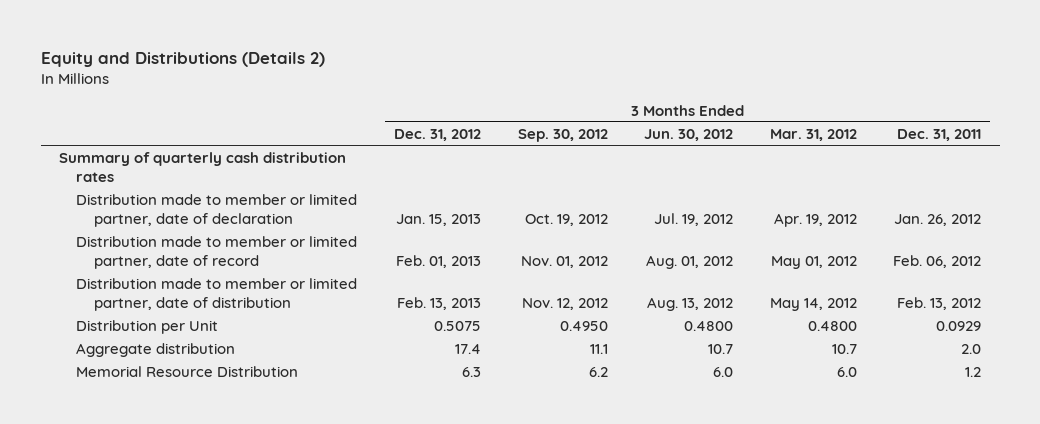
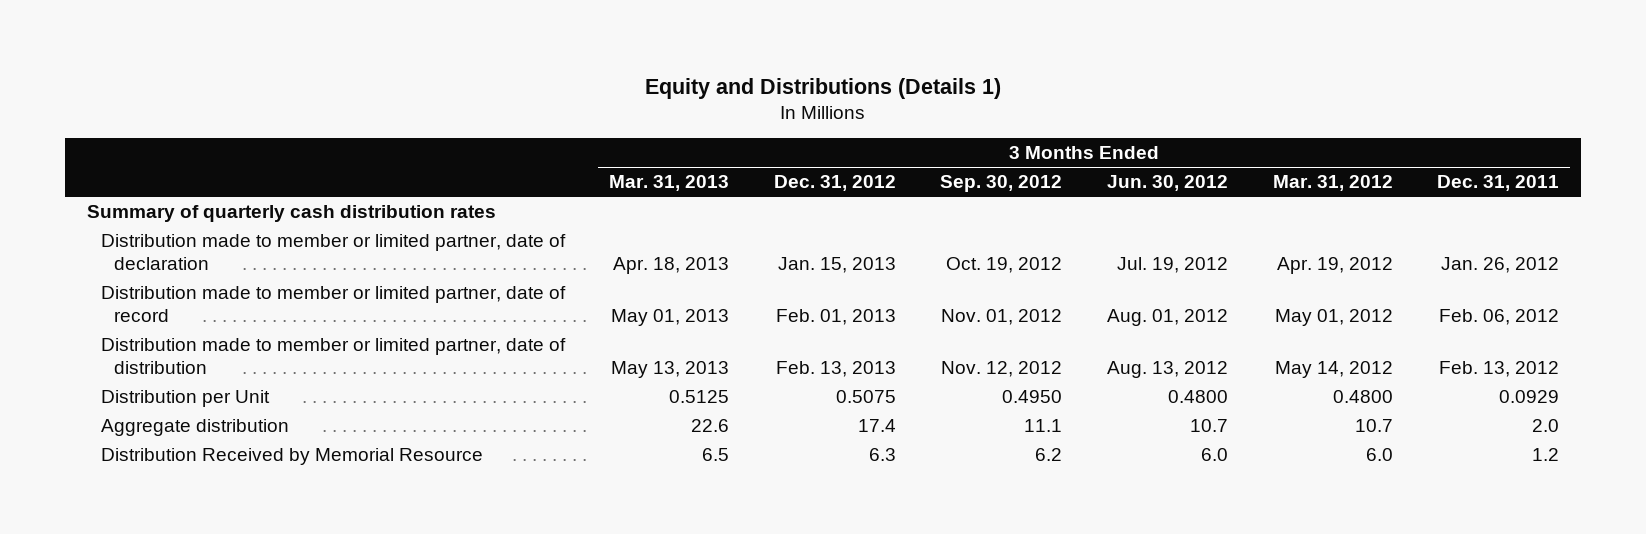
[40,51,325,67] Equity and Distributions (Details 2) -> [644,77,1001,99] Equity and Distributions (Details 1)
none -> [609,175,730,192] Mar. 31, 2013
[76,365,299,377] Memorial Resource Distribution -> [100,448,483,466] Distribution Received by Memorial Resource

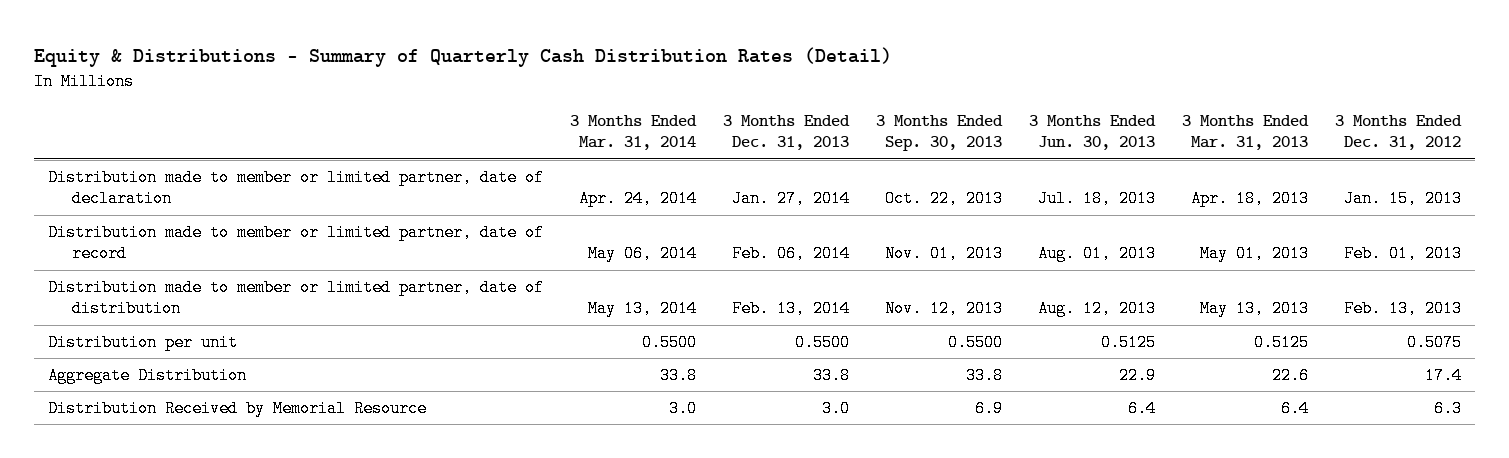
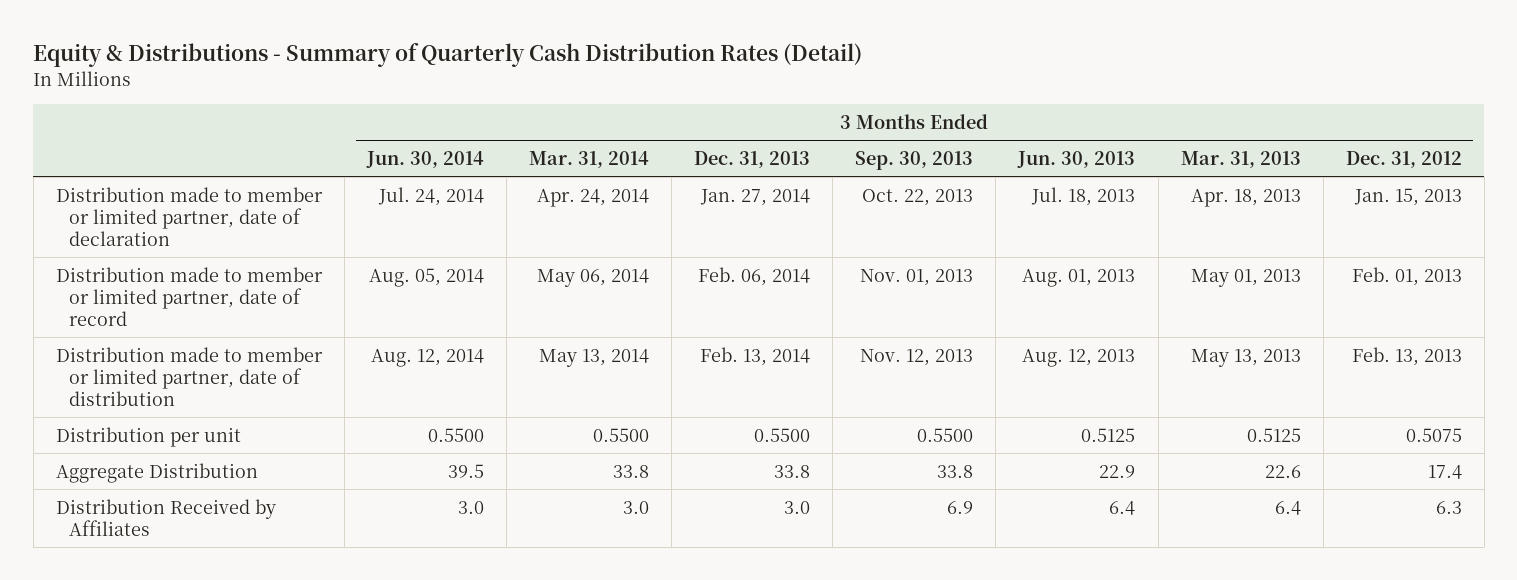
none -> [365,150,484,168] Jun. 30, 2014
[47,400,427,418] Distribution Received by Memorial Resource -> [55,498,276,536] Distribution Received by Affiliates

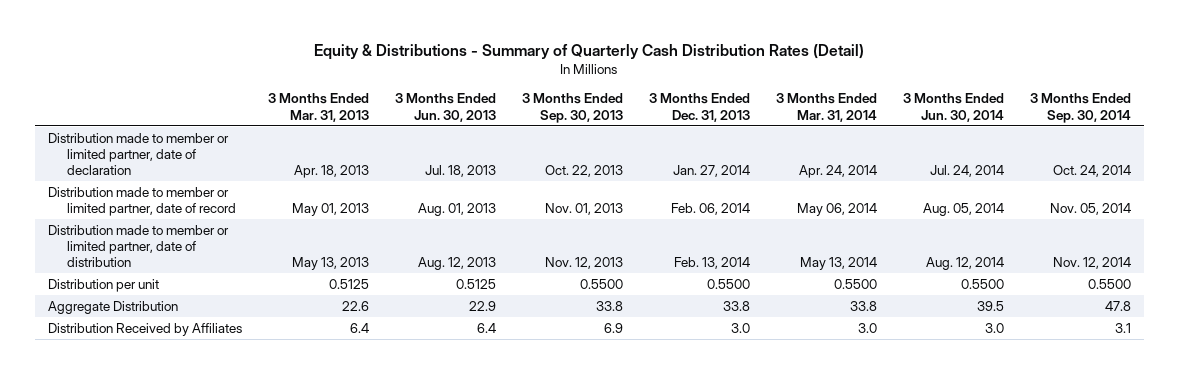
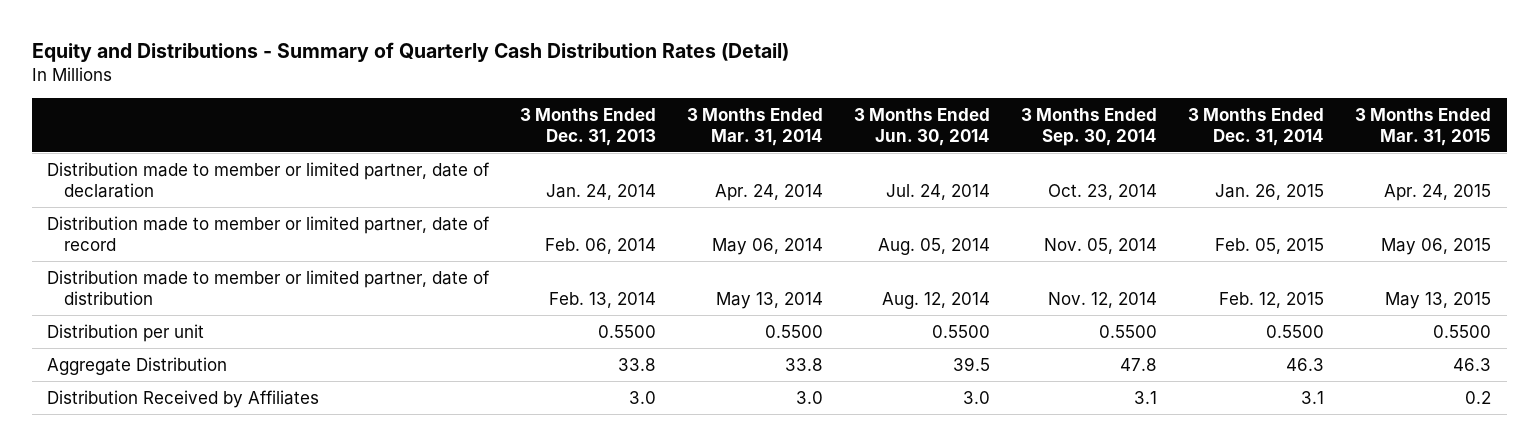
[314,43,865,60] Equity & Distributions - Summary of Quarterly Cash Distribution Rates (Detail) -> [31,42,789,63] Equity and Distributions - Summary of Quarterly Cash Distribution Rates (Detail)
[267,93,369,122] 3 Months Ended Mar. 31, 2013 -> none
[394,93,496,122] 3 Months Ended Jun. 30, 2013 -> none
[521,93,623,123] 3 Months Ended Sep. 30, 2013 -> none
none -> [1188,107,1325,146] 3 Months Ended Dec. 31, 2014
none -> [1355,107,1492,146] 3 Months Ended Mar. 31, 2015
[672,165,750,178] Jan. 27, 2014 -> [546,183,657,200] Jan. 24, 2014
[1052,165,1131,178] Oct. 24, 2014 -> [1048,183,1158,200] Oct. 23, 2014

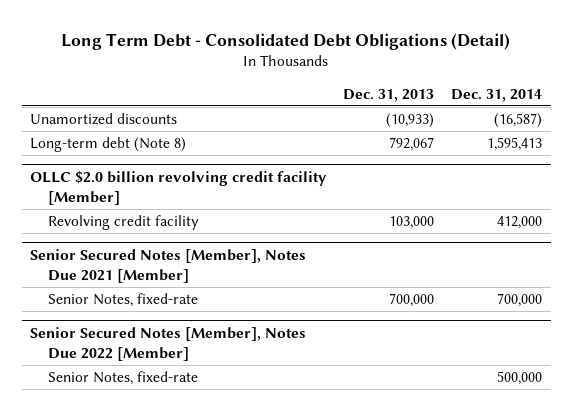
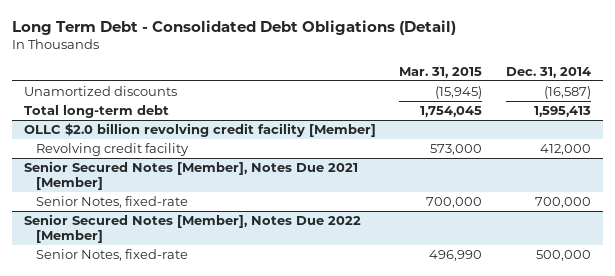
[343,88,435,102] Dec. 31, 2013 -> none
none -> [399,67,483,79] Mar. 31, 2015
[30,136,187,152] Long-term debt (Note 8) -> [23,104,169,118] Total long-term debt

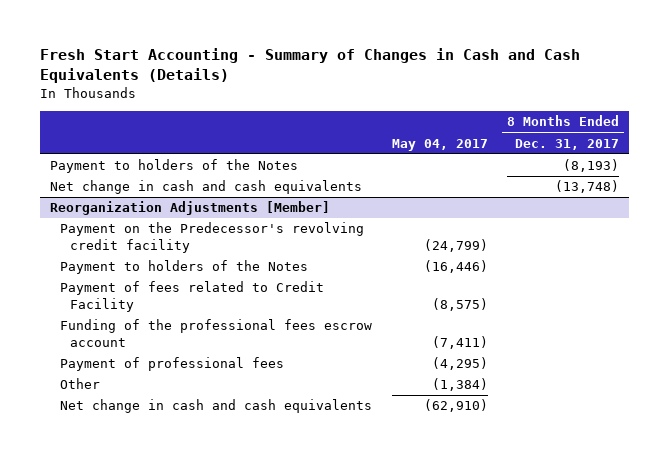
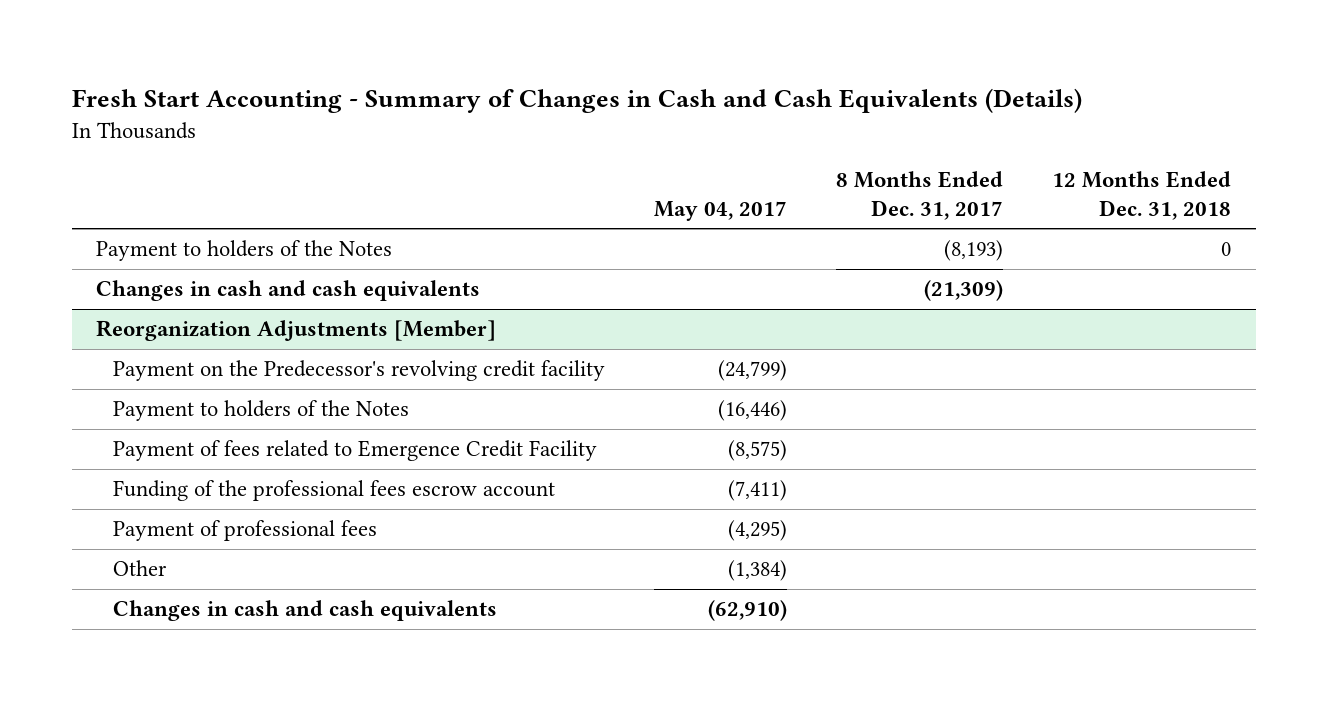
none -> [1052,171,1232,220] 12 Months Ended Dec. 31, 2018
[49,180,362,195] Net change in cash and cash equivalents -> [96,280,481,302] Changes in cash and cash equivalents
[555,180,620,194] (13,748) -> [924,280,1004,302] (21,309)
[59,281,324,313] Payment of fees related to Credit Facility -> [112,440,597,462] Payment of fees related to Emergence Credit Facility
[59,399,372,414] Net change in cash and cash equivalents -> [112,600,497,622] Changes in cash and cash equivalents

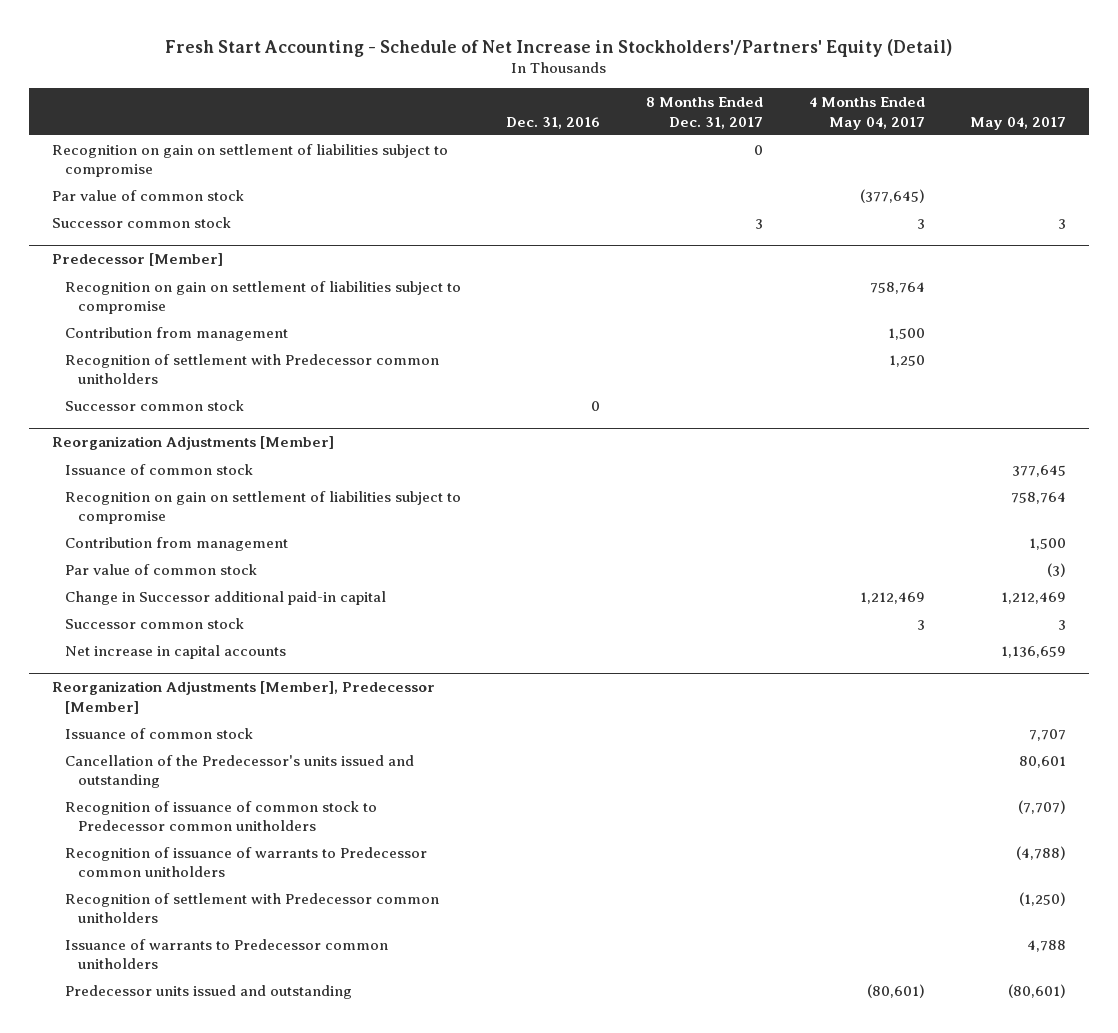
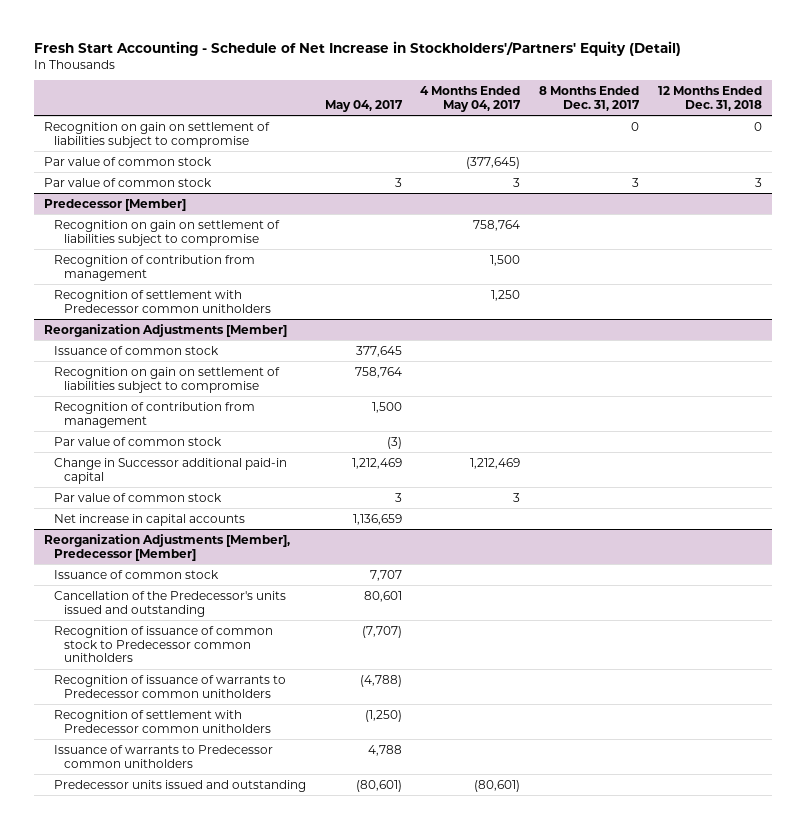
[506,116,601,129] Dec. 31, 2016 -> none
none -> [658,86,763,111] 12 Months Ended Dec. 31, 2018
[51,216,231,228] Successor common stock -> [43,177,212,187] Par value of common stock
[64,326,288,341] Contribution from management -> [53,254,255,281] Recognition of contribution from management
[64,399,244,411] Successor common stock -> none
[64,536,288,551] Contribution from management -> [53,401,255,428] Recognition of contribution from management
[64,617,244,629] Successor common stock -> [53,492,222,502] Par value of common stock

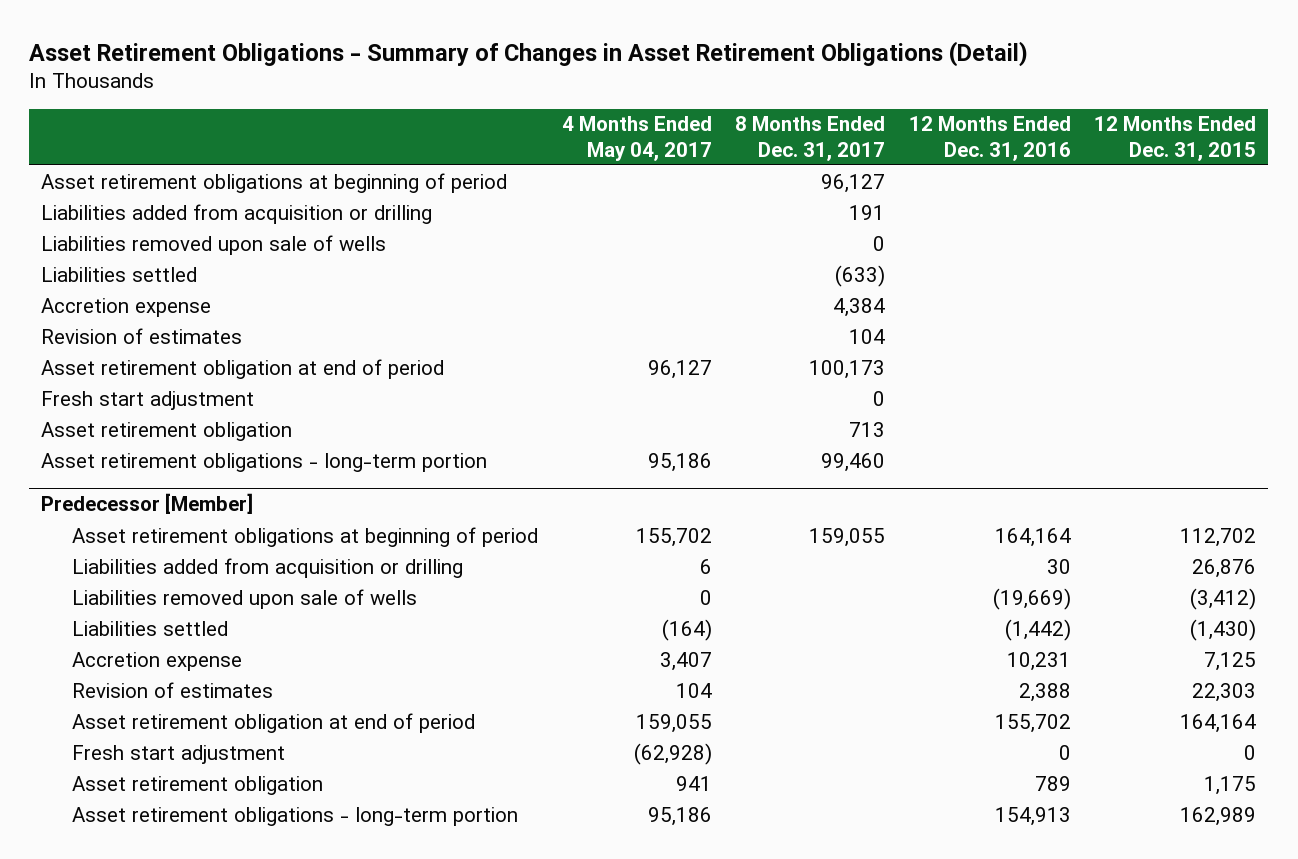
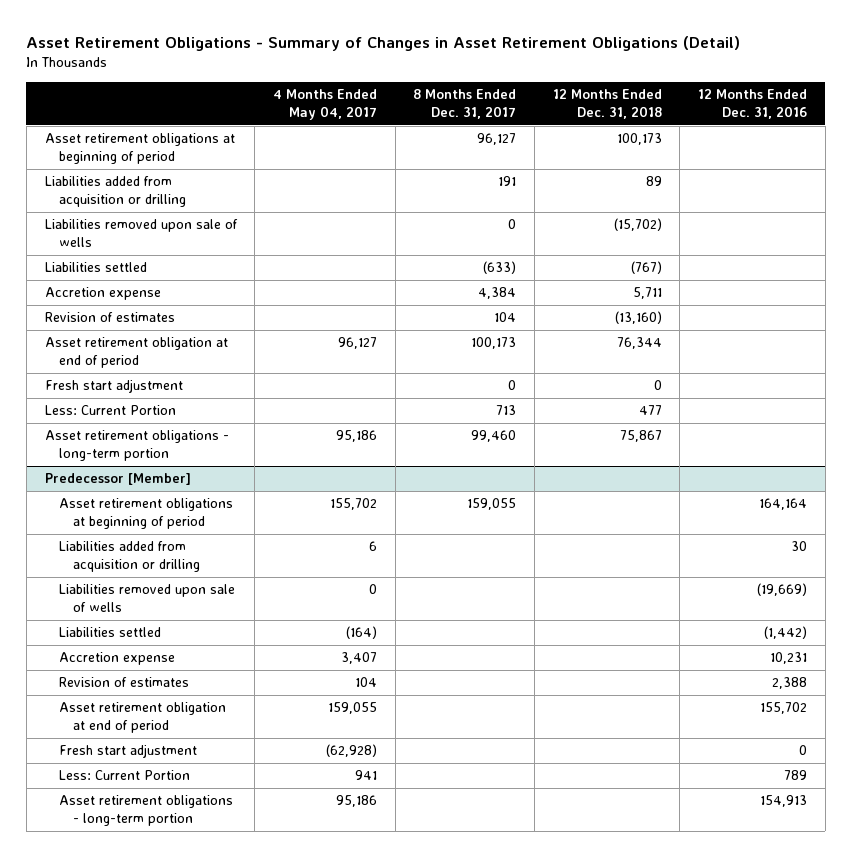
[1094,116,1257,161] 12 Months Ended Dec. 31, 2015 -> none
none -> [552,88,662,119] 12 Months Ended Dec. 31, 2018
[41,421,293,441] Asset retirement obligation -> [44,405,176,416] Less: Current Portion
[72,775,324,795] Asset retirement obligation -> [58,770,190,781] Less: Current Portion

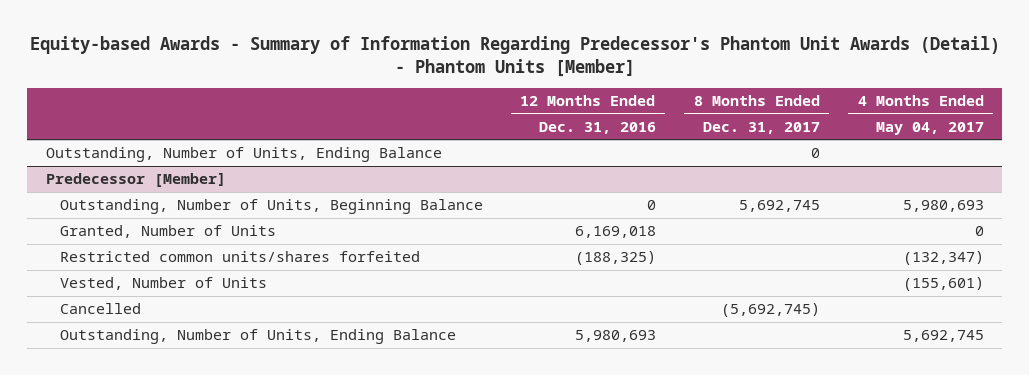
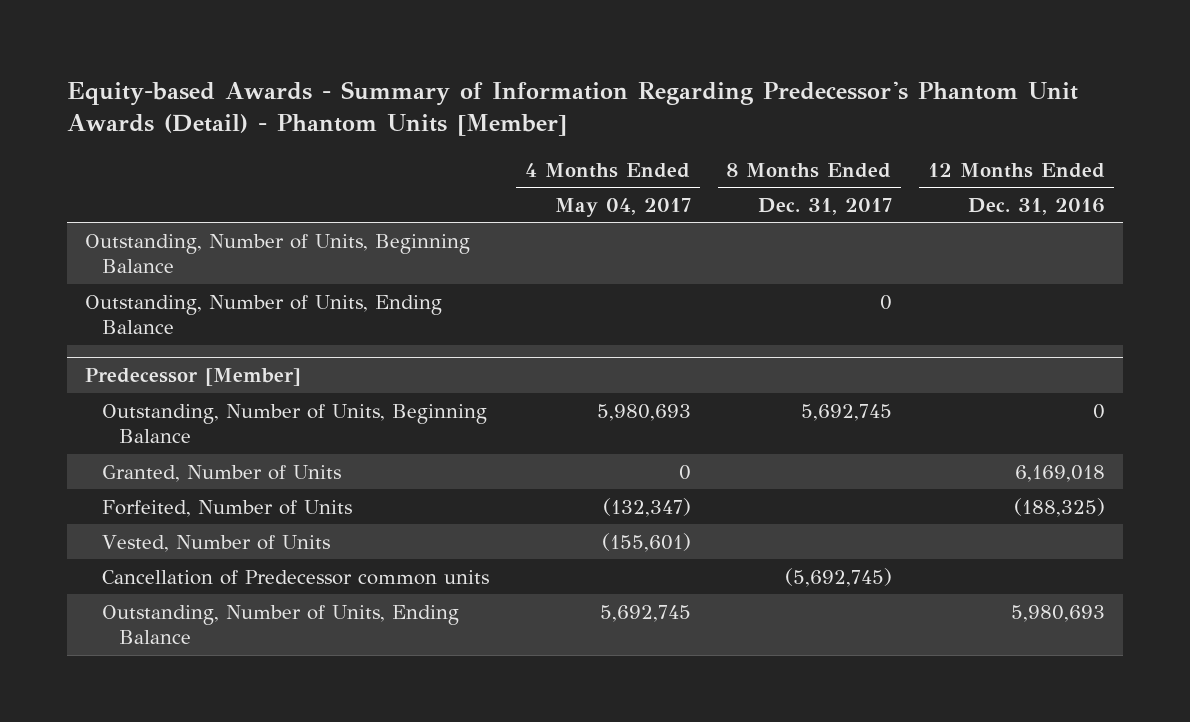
none -> [85,233,471,274] Outstanding, Number of Units, Beginning Balance
[60,251,421,263] Restricted common units/shares forfeited -> [102,499,353,517] Forfeited, Number of Units
[60,303,142,315] Cancelled -> [102,569,490,585] Cancellation of Predecessor common units

